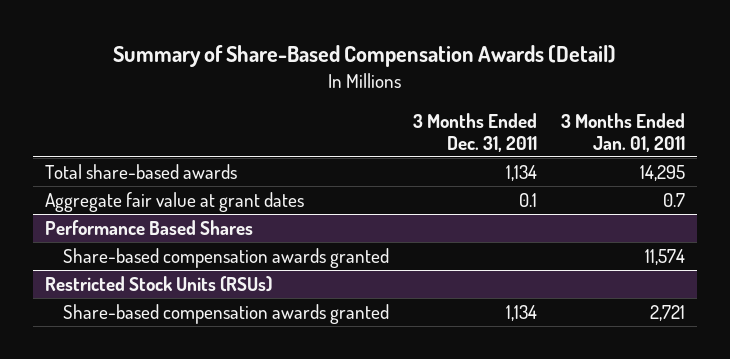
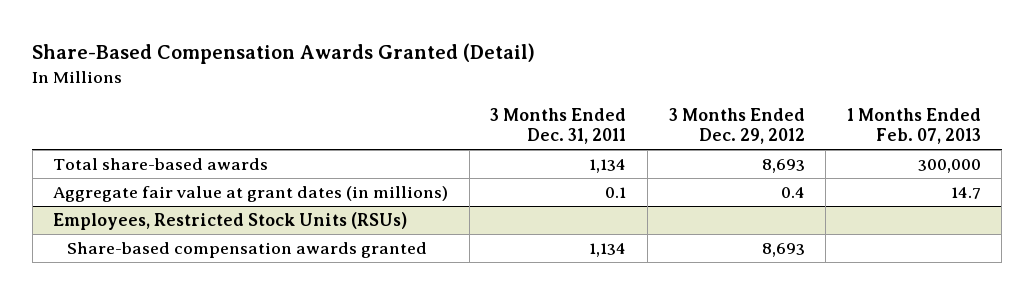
[112,45,616,68] Summary of Share-Based Compensation Awards (Detail) -> [32,43,536,65] Share-Based Compensation Awards Granted (Detail)
[561,112,686,152] 3 Months Ended Jan. 01, 2011 -> none
none -> [668,107,805,145] 3 Months Ended Dec. 29, 2012
none -> [846,107,981,145] 1 Months Ended Feb. 07, 2013
[44,219,253,235] Performance Based Shares -> none
[63,247,390,268] Share-based compensation awards granted -> none
[44,191,304,212] Aggregate fair value at grant dates -> [53,186,449,203] Aggregate fair value at grant dates (in millions)
[44,275,272,292] Restricted Stock Units (RSUs) -> [53,212,408,231] Employees, Restricted Stock Units (RSUs)

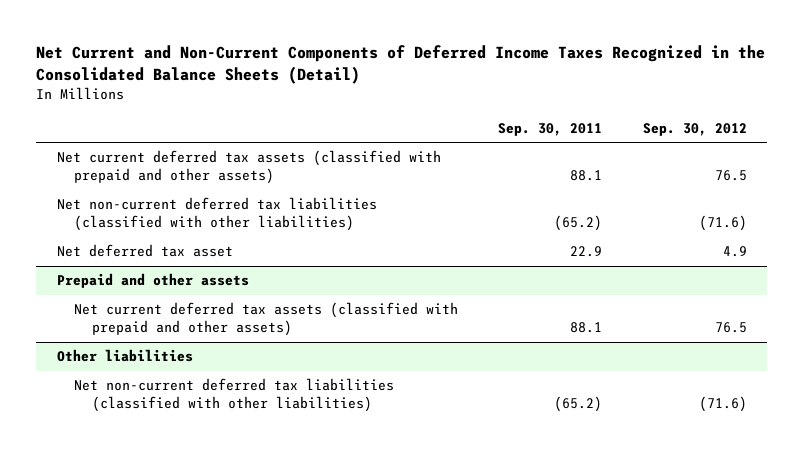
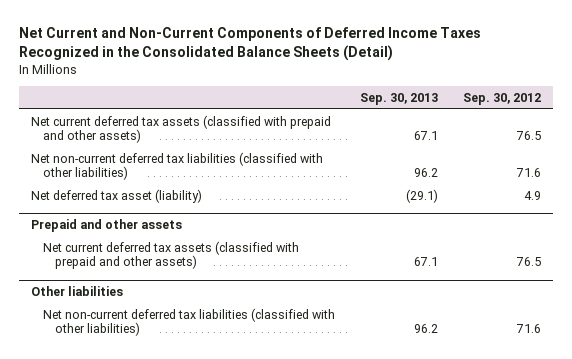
[498,122,603,136] Sep. 30, 2011 -> none
none -> [359,92,438,105] Sep. 30, 2013
[698,215,747,232] (71.6) -> [515,167,541,177] 71.6
[56,244,233,258] Net deferred tax asset -> [31,188,203,203] Net deferred tax asset (liability)
[698,396,747,413] (71.6) -> [515,323,541,333] 71.6

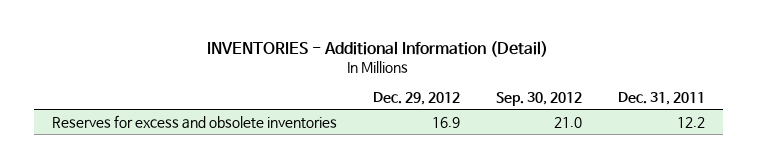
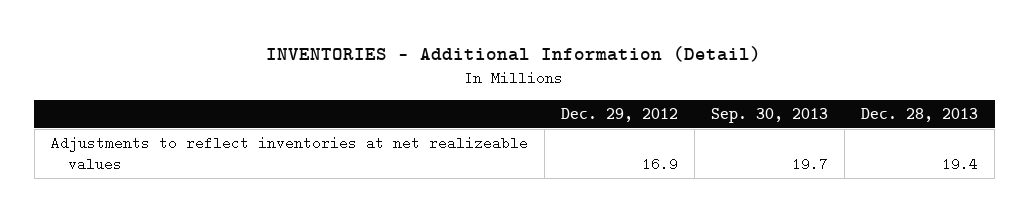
[495,92,582,107] Sep. 30, 2012 -> none
[617,92,705,106] Dec. 31, 2011 -> none
none -> [711,108,829,124] Sep. 30, 2013
none -> [861,108,979,123] Dec. 28, 2013
[51,114,337,129] Reserves for excess and obsolete inventories -> [50,135,528,172] Adjustments to reflect inventories at net realizeable values

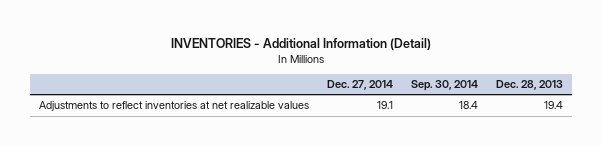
[560,108,678,123] Dec. 29, 2012 -> none
[711,108,829,124] Sep. 30, 2013 -> none
none -> [327,80,394,91] Dec. 27, 2014
none -> [410,80,478,92] Sep. 30, 2014
[50,135,528,172] Adjustments to reflect inventories at net realizeable values -> [39,101,310,112] Adjustments to reflect inventories at net realizable values

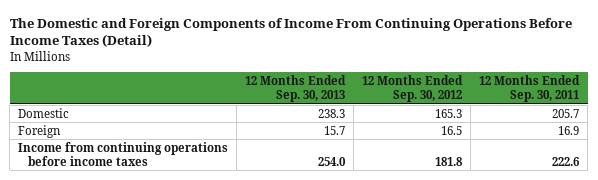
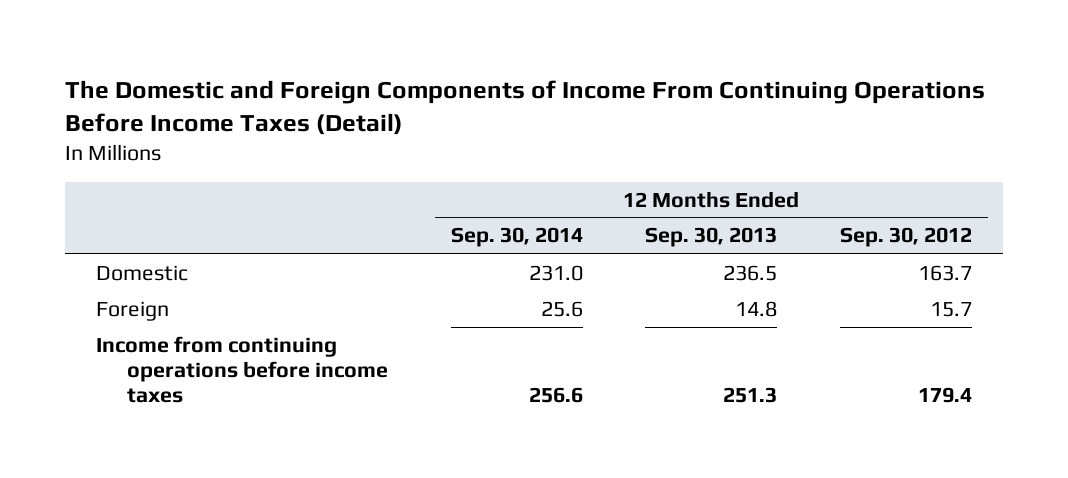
[479,75,581,103] 12 Months Ended Sep. 30, 2011 -> none
none -> [450,227,583,248] Sep. 30, 2014
[318,108,346,118] 238.3 -> [723,264,778,281] 236.5
[435,108,463,118] 165.3 -> [917,264,972,281] 163.7
[324,125,346,135] 15.7 -> [735,300,778,317] 14.8
[441,125,463,135] 16.5 -> [929,301,972,317] 15.7
[318,156,347,166] 254.0 -> [723,387,778,404] 251.3
[435,156,464,166] 181.8 -> [917,387,972,404] 179.4

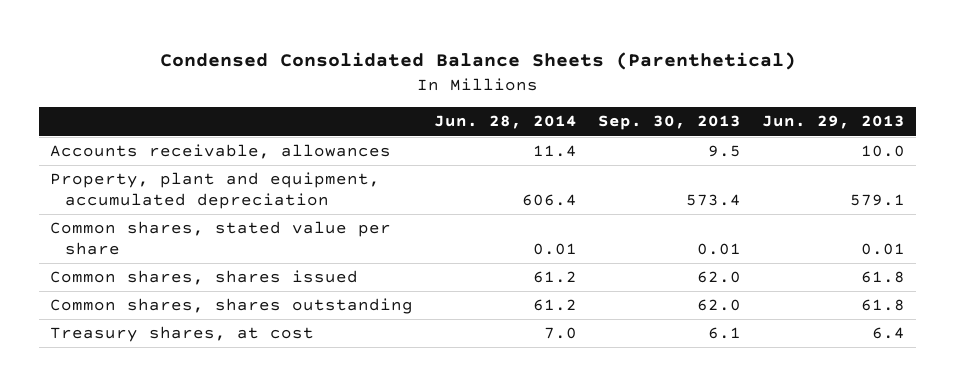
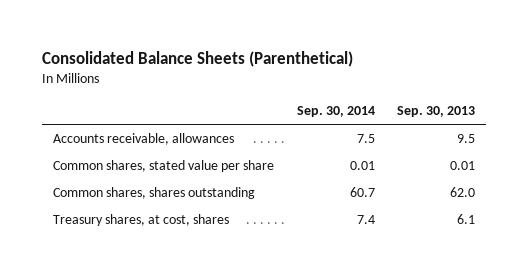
[159,52,796,71] Condensed Consolidated Balance Sheets (Parenthetical) -> [41,50,353,67] Consolidated Balance Sheets (Parenthetical)
[434,115,578,130] Jun. 28, 2014 -> none
[762,115,906,130] Jun. 29, 2013 -> none
none -> [296,106,375,118] Sep. 30, 2014
[49,172,380,210] Property, plant and equipment, accumulated depreciation -> none
[49,270,358,286] Common shares, shares issued -> none
[49,326,314,343] Treasury shares, at cost -> [52,214,229,227] Treasury shares, at cost, shares

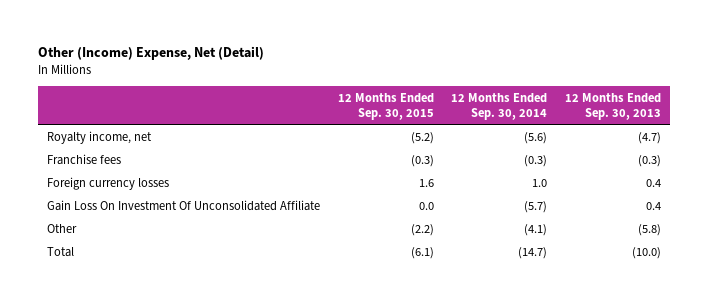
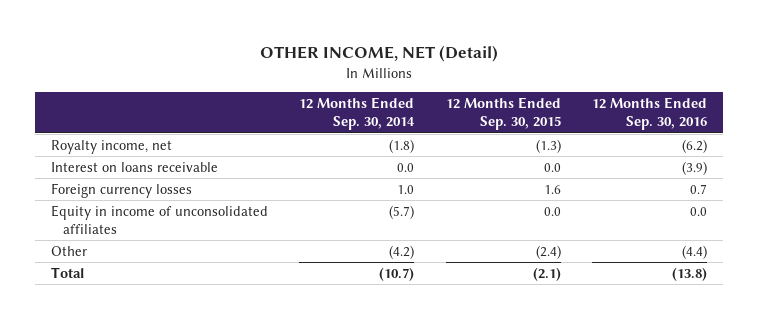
[38,46,265,61] Other (Income) Expense, Net (Detail) -> [260,44,499,62] OTHER INCOME, NET (Detail)
[565,93,662,120] 12 Months Ended Sep. 30, 2013 -> none
none -> [592,97,708,131] 12 Months Ended Sep. 30, 2016
[47,153,122,165] Franchise fees -> none
[410,131,434,144] (5.2) -> [535,138,561,153] (1.3)
[524,131,548,144] (5.6) -> [389,138,415,153] (1.8)
none -> [50,161,218,172] Interest on loans receivable
[47,199,321,211] Gain Loss On Investment Of Unconsolidated Affiliate -> [50,204,268,234] Equity in income of unconsolidated affiliates
[410,223,434,236] (2.2) -> [535,244,561,259] (2.4)
[524,223,548,236] (4.1) -> [389,244,415,259] (4.2)
[410,246,434,259] (6.1) -> [532,266,561,281] (2.1)
[518,246,548,259] (14.7) -> [379,266,415,281] (10.7)

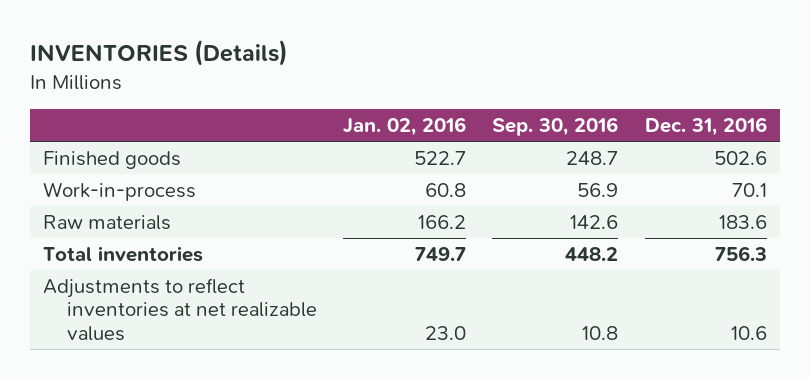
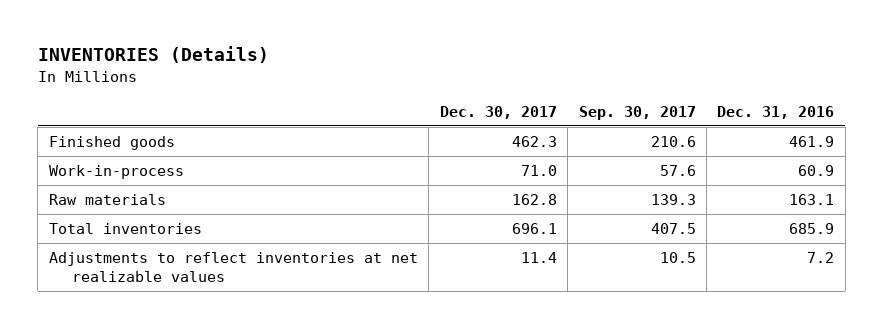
[342,116,466,136] Jan. 02, 2016 -> none
[492,116,619,136] Sep. 30, 2016 -> none
none -> [439,105,557,119] Dec. 30, 2017
none -> [578,105,696,120] Sep. 30, 2017
[713,150,767,165] 502.6 -> [789,135,835,147] 461.9
[731,182,767,197] 70.1 -> [798,164,835,176] 60.9
[718,214,767,229] 183.6 -> [789,193,835,205] 163.1
[714,245,767,261] 756.3 -> [789,222,835,234] 685.9
[730,326,767,341] 10.6 -> [807,251,835,263] 7.2

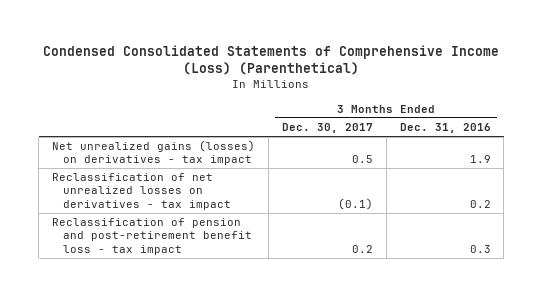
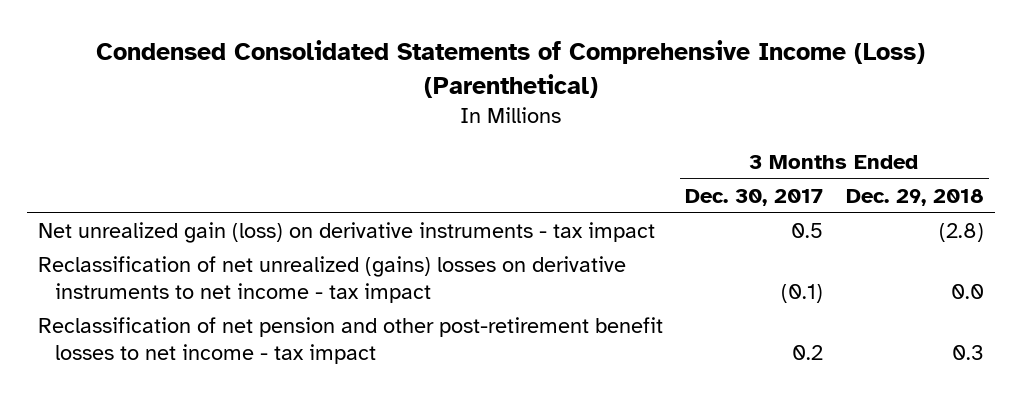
[399,123,491,134] Dec. 31, 2016 -> none
none -> [845,188,984,206] Dec. 29, 2018
[52,140,256,166] Net unrealized gains (losses) on derivatives - tax impact -> [38,222,656,244] Net unrealized gain (loss) on derivative instruments - tax impact
[52,173,231,210] Reclassification of net unrealized losses on derivatives - tax impact -> [38,256,627,304] Reclassification of net unrealized (gains) losses on derivative instruments to net income - tax impact
[52,218,252,255] Reclassification of pension and post-retirement benefit loss - tax impact -> [38,317,664,365] Reclassification of net pension and other post-retirement benefit losses to net income - tax impact

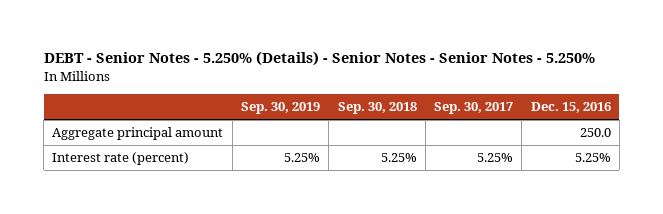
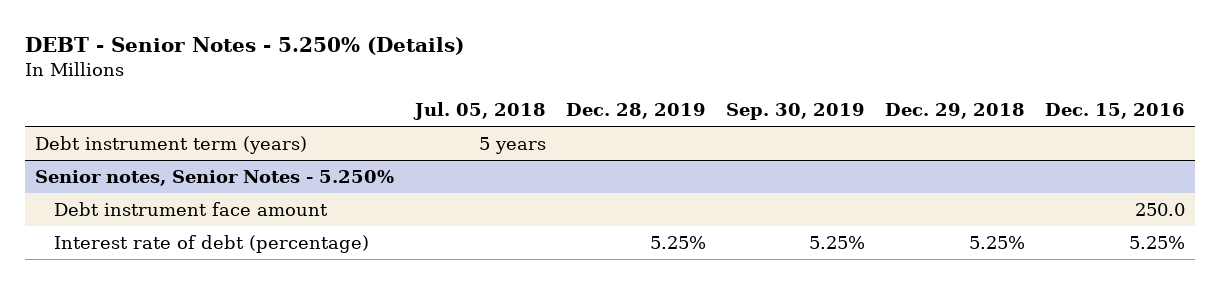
[43,51,595,67] DEBT - Senior Notes - 5.250% (Details) - Senior Notes - Senior Notes - 5.250% -> [25,37,465,56] DEBT - Senior Notes - 5.250% (Details)
[337,101,417,114] Sep. 30, 2018 -> none
[434,101,514,114] Sep. 30, 2017 -> none
none -> [412,102,546,121] Jul. 05, 2018
none -> [565,103,706,120] Dec. 28, 2019
none -> [884,103,1025,120] Dec. 29, 2018
none -> [35,135,308,154] Debt instrument term (years)
none -> [35,169,395,186] Senior notes, Senior Notes - 5.250%
[52,127,224,141] Aggregate principal amount -> [54,201,329,216] Debt instrument face amount
[52,152,190,166] Interest rate (percent) -> [54,234,370,253] Interest rate of debt (percentage)

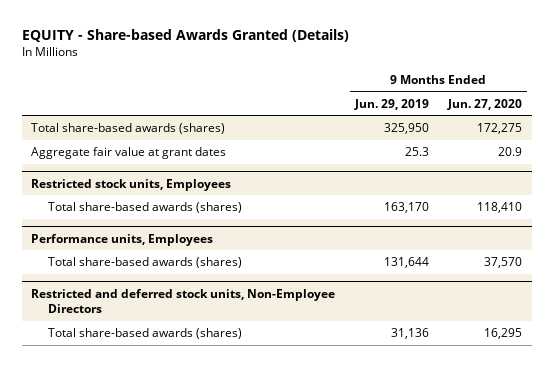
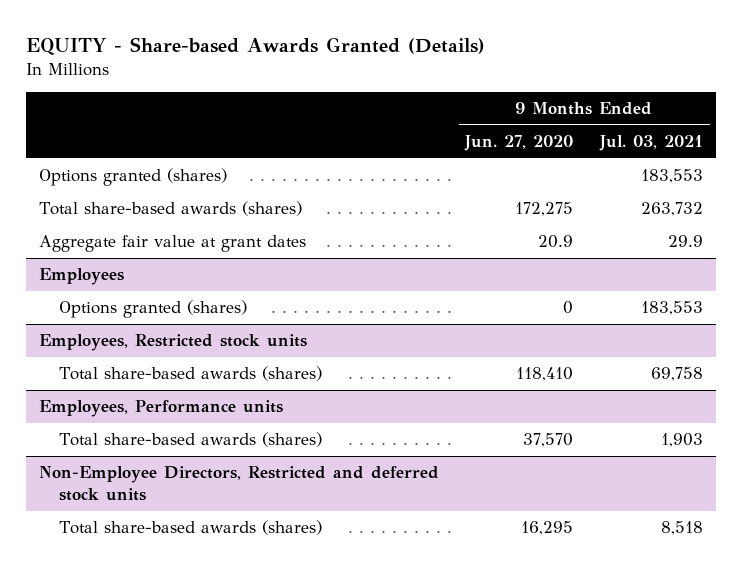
[353,98,429,110] Jun. 29, 2019 -> none
none -> [598,134,703,151] Jul. 03, 2021
none -> [38,168,227,187] Options granted (shares)
none -> [38,268,124,286] Employees
none -> [58,300,247,319] Options granted (shares)
[31,178,232,191] Restricted stock units, Employees -> [38,334,307,352] Employees, Restricted stock units
[31,233,214,246] Performance units, Employees -> [38,400,283,418] Employees, Performance units
[31,288,336,314] Restricted and deferred stock units, Non-Employee Directors -> [38,466,439,502] Non-Employee Directors, Restricted and deferred stock units

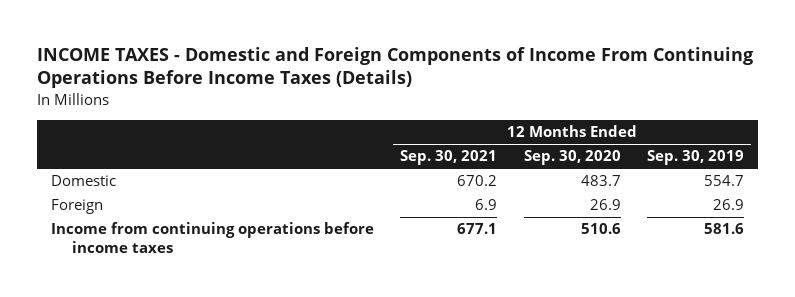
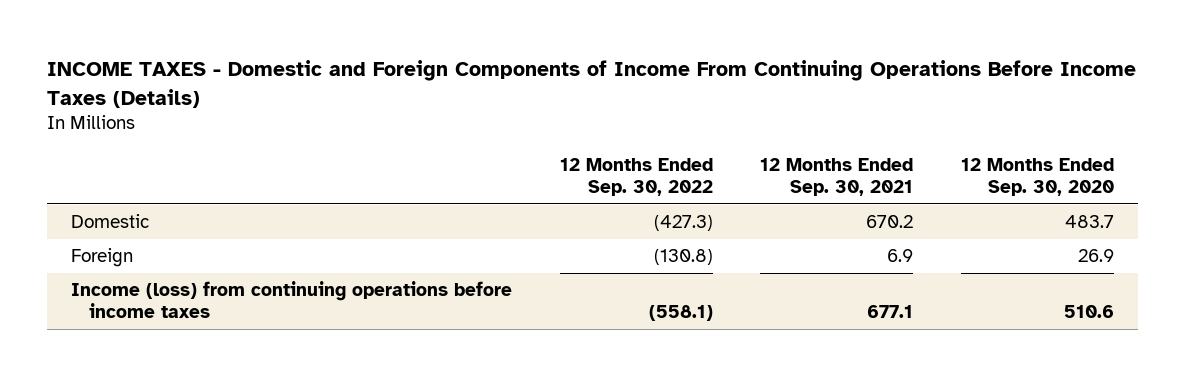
[647,150,745,166] Sep. 30, 2019 -> none
none -> [559,158,713,196] 12 Months Ended Sep. 30, 2022
[50,222,374,254] Income from continuing operations before income taxes -> [71,281,513,318] Income (loss) from continuing operations before income taxes

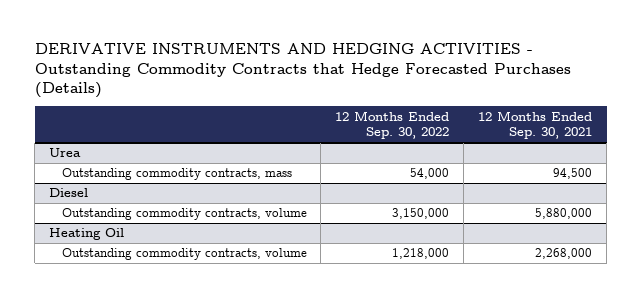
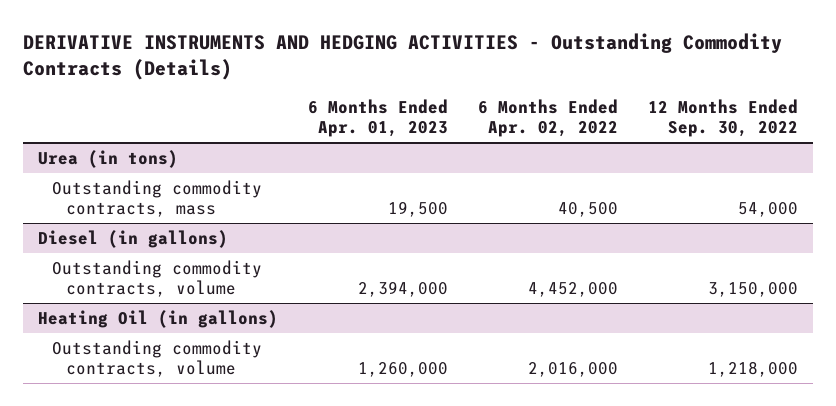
[34,43,571,99] DERIVATIVE INSTRUMENTS AND HEDGING ACTIVITIES - Outstanding Commodity Contracts that Hedge Forecasted Purchases (Details) -> [22,33,782,81] DERIVATIVE INSTRUMENTS AND HEDGING ACTIVITIES - Outstanding Commodity Contracts (Details)
[478,110,593,140] 12 Months Ended Sep. 30, 2021 -> none
none -> [307,99,448,138] 6 Months Ended Apr. 01, 2023
none -> [477,99,618,138] 6 Months Ended Apr. 02, 2022
[49,148,82,158] Urea -> [37,149,178,168] Urea (in tons)
[49,188,89,198] Diesel -> [37,229,228,248] Diesel (in gallons)
[49,228,125,241] Heating Oil -> [37,309,278,328] Heating Oil (in gallons)

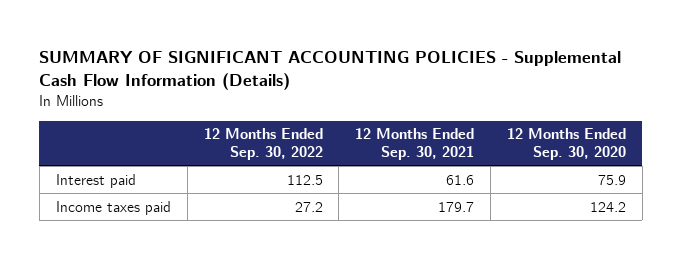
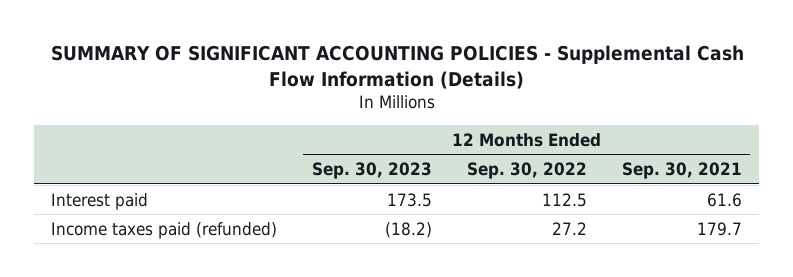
[507,128,627,160] 12 Months Ended Sep. 30, 2020 -> none
none -> [312,161,433,179] Sep. 30, 2023
[55,200,171,215] Income taxes paid -> [51,221,278,239] Income taxes paid (refunded)

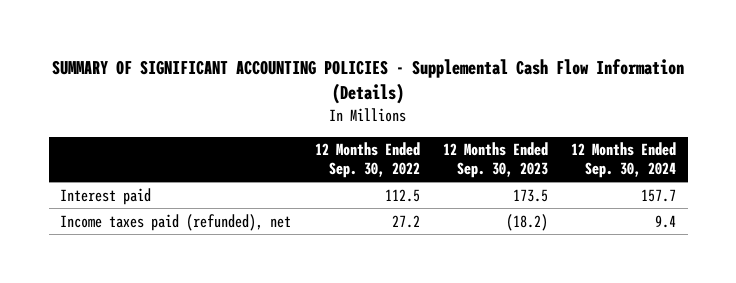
[621,161,742,179] Sep. 30, 2021 -> none
none -> [571,142,677,178] 12 Months Ended Sep. 30, 2024
[51,221,278,239] Income taxes paid (refunded) -> [60,213,292,231] Income taxes paid (refunded), net

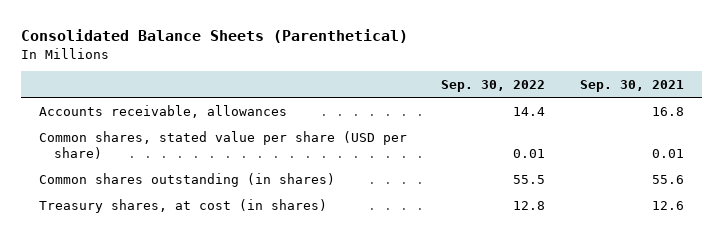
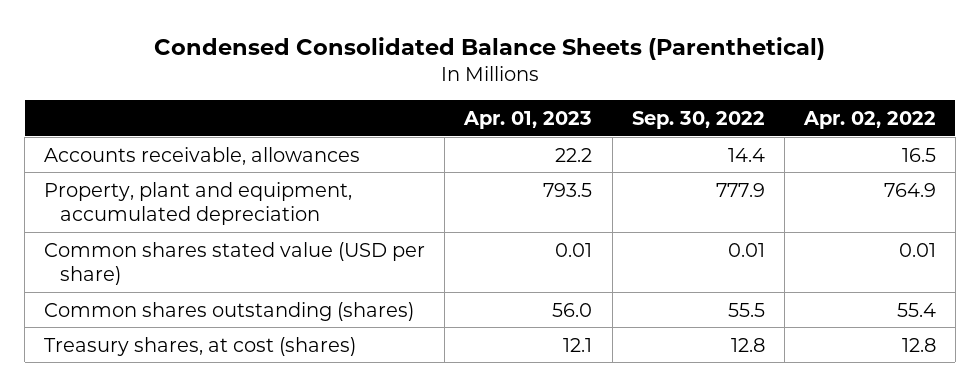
[21,29,409,44] Consolidated Balance Sheets (Parenthetical) -> [154,36,826,60] Condensed Consolidated Balance Sheets (Parenthetical)
[580,80,685,93] Sep. 30, 2021 -> none
none -> [463,110,593,129] Apr. 01, 2023
none -> [802,110,936,129] Apr. 02, 2022
none -> [44,181,353,226] Property, plant and equipment, accumulated depreciation
[38,130,407,159] Common shares, stated value per share (USD per share) -> [44,241,426,286] Common shares stated value (USD per share)
[38,172,335,187] Common shares outstanding (in shares) -> [44,301,415,321] Common shares outstanding (shares)
[38,198,327,213] Treasury shares, at cost (in shares) -> [44,336,357,356] Treasury shares, at cost (shares)

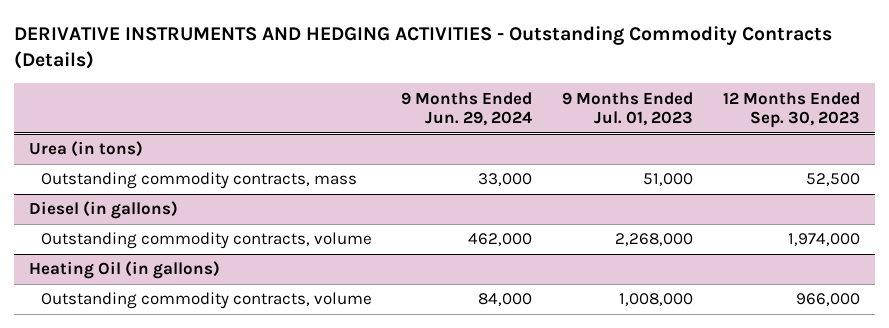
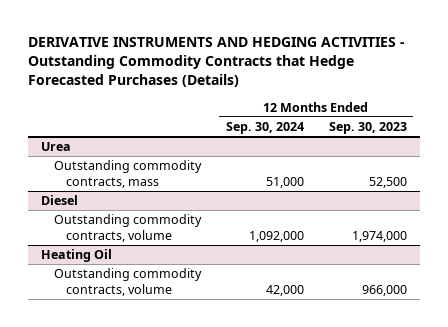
[13,26,832,70] DERIVATIVE INSTRUMENTS AND HEDGING ACTIVITIES - Outstanding Commodity Contracts (Details) -> [28,37,406,88] DERIVATIVE INSTRUMENTS AND HEDGING ACTIVITIES - Outstanding Commodity Contracts that Hedge Forecasted Purchases (Details)
[401,91,533,127] 9 Months Ended Jun. 29, 2024 -> none
[562,91,694,127] 9 Months Ended Jul. 01, 2023 -> none
none -> [225,121,304,134] Sep. 30, 2024
[28,141,143,158] Urea (in tons) -> [40,142,71,152] Urea
[28,201,178,220] Diesel (in gallons) -> [40,195,78,206] Diesel
[28,261,220,280] Heating Oil (in gallons) -> [40,249,112,263] Heating Oil

